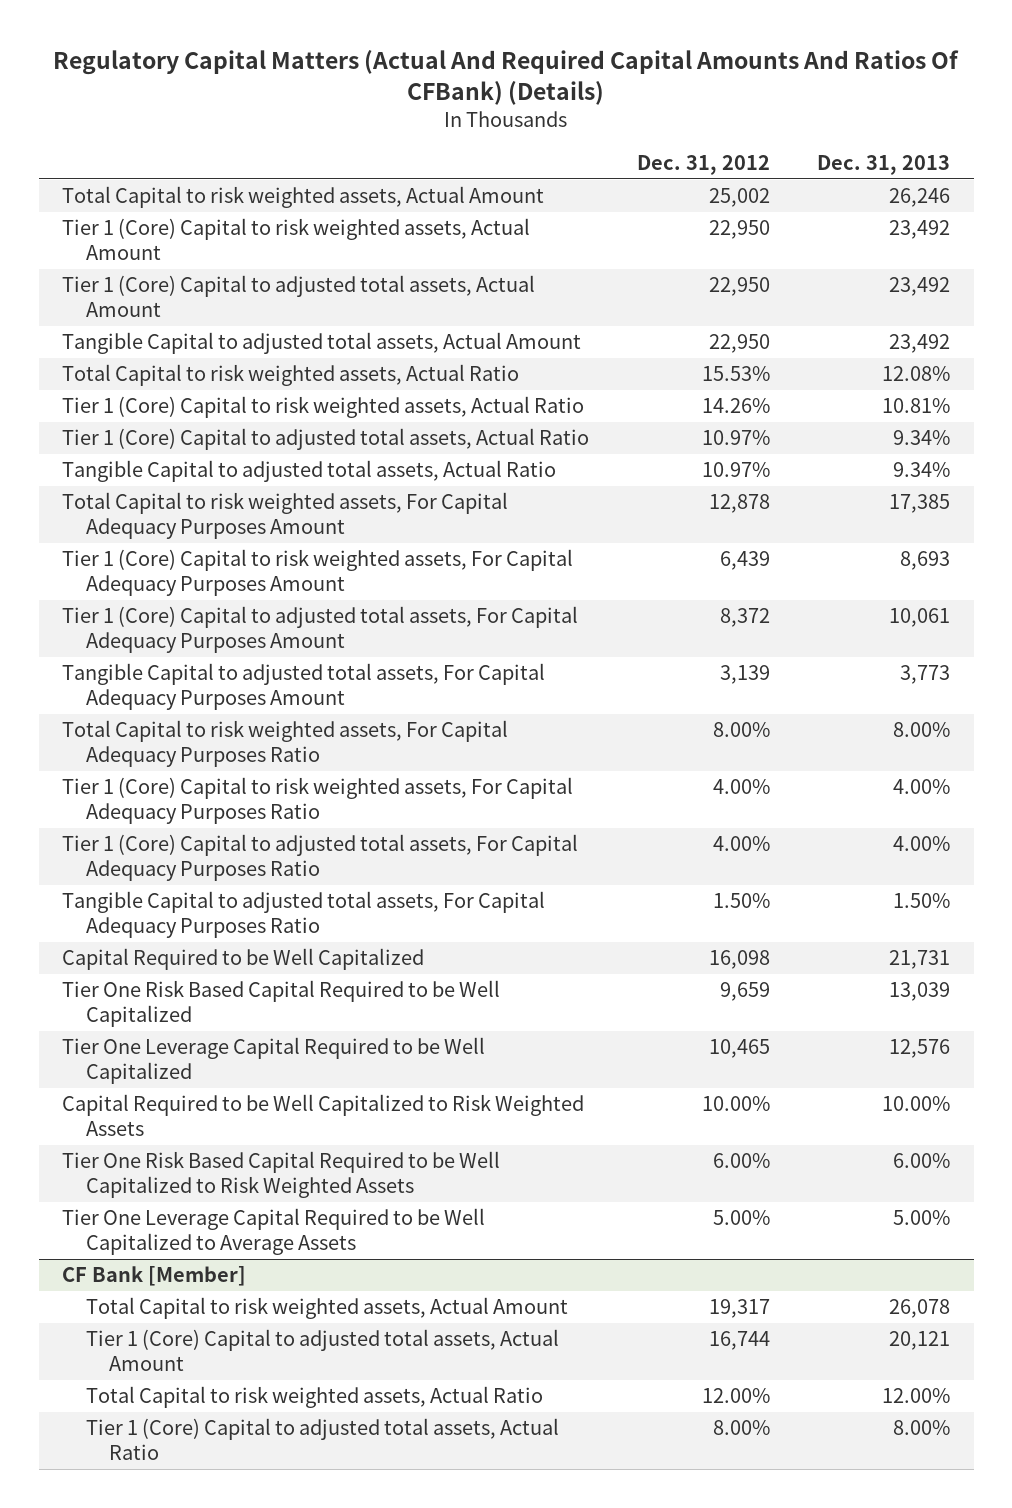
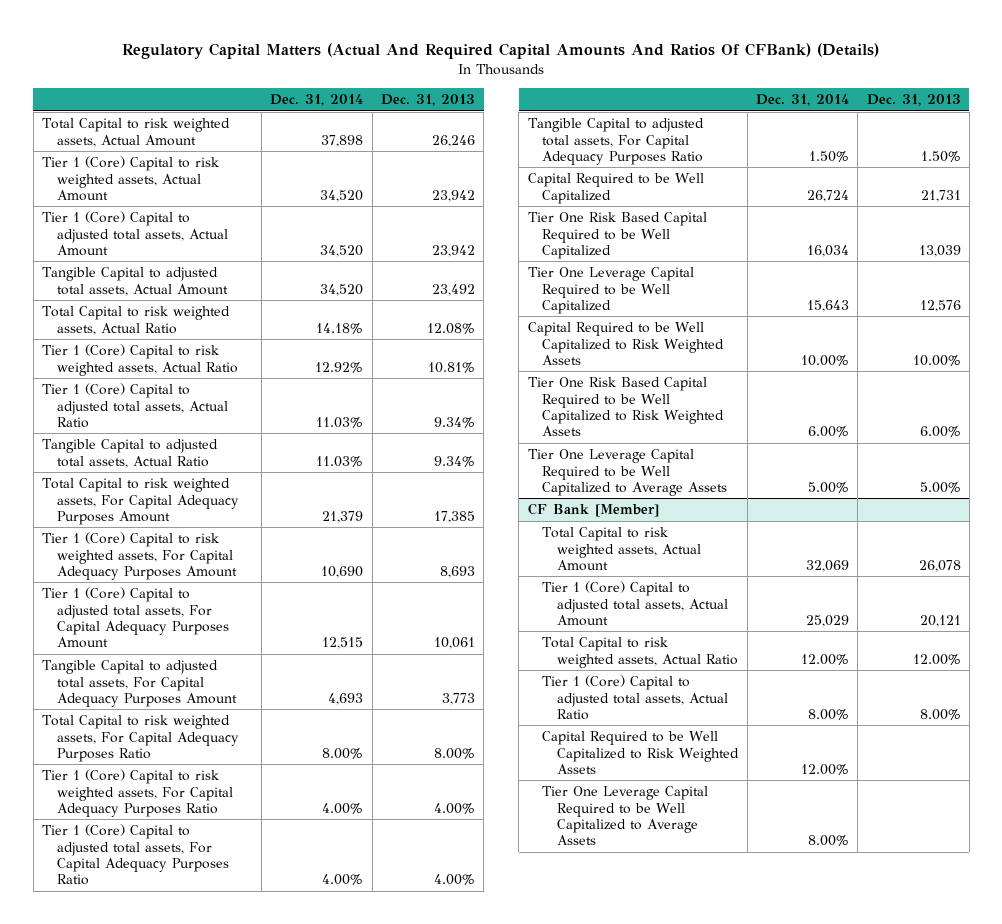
[636,154,770,175] Dec. 31, 2012 -> none
none -> [270,94,364,107] Dec. 31, 2014
[888,220,950,240] 23,492 -> [431,189,475,202] 23,942
[888,277,950,297] 23,492 -> [431,244,475,257] 23,942
none -> [542,731,740,774] Capital Required to be Well Capitalized to Risk Weighted Assets
none -> [542,786,709,845] Tier One Leverage Capital Required to be Well Capitalized to Average Assets

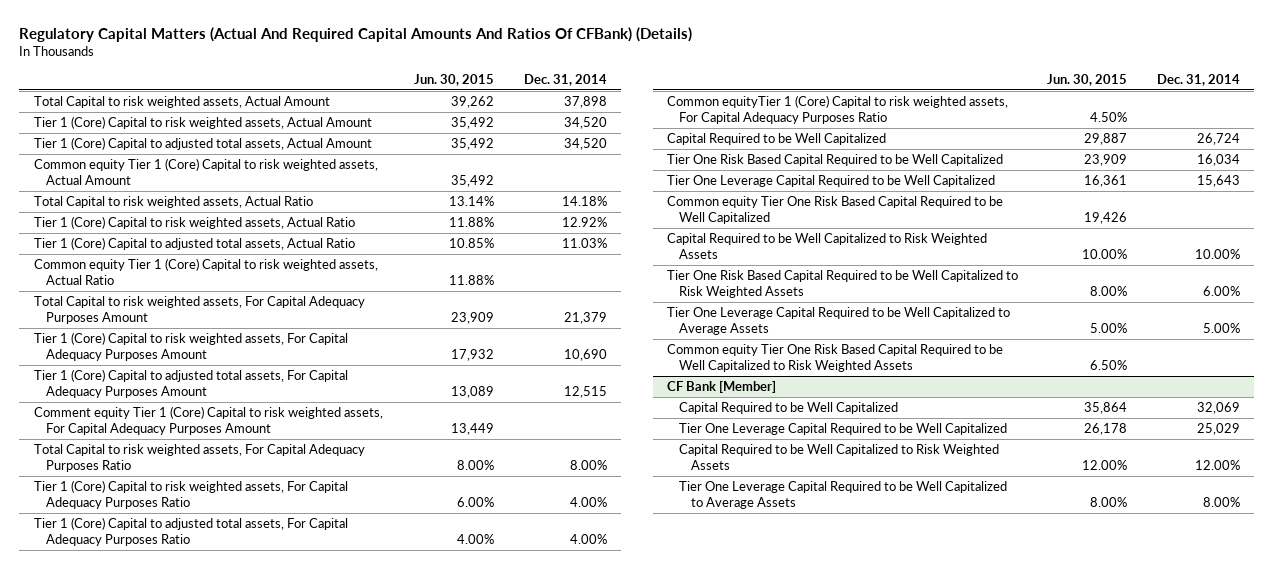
[380,94,475,107] Dec. 31, 2013 -> none
none -> [414,73,495,86] Jun. 30, 2015
[41,267,228,296] Tangible Capital to adjusted total assets, Actual Amount -> none
none -> [34,158,379,186] Common equity Tier 1 (Core) Capital to risk weighted assets, Actual Amount
[41,439,218,468] Tangible Capital to adjusted total assets, Actual Ratio -> none
none -> [34,258,379,286] Common equity Tier 1 (Core) Capital to risk weighted assets, Actual Ratio
[41,660,237,707] Tangible Capital to adjusted total assets, For Capital Adequacy Purposes Amount -> none
none -> [34,406,384,436] Comment equity Tier 1 (Core) Capital to risk weighted assets, For Capital Adequacy Purposes Amount
[527,118,704,165] Tangible Capital to adjusted total assets, For Capital Adequacy Purposes Ratio -> none
none -> [667,95,1009,125] Common equityTier 1 (Core) Capital to risk weighted assets, For Capital Adequacy Purposes Ratio
none -> [667,196,1004,225] Common equity Tier One Risk Based Capital Required to be Well Capitalized
none -> [667,344,1004,373] Common equity Tier One Risk Based Capital Required to be Well Capitalized to Risk Weighted Assets
[542,637,739,668] Total Capital to risk weighted assets, Actual Ratio -> none
[542,675,729,720] Tier 1 (Core) Capital to adjusted total assets, Actual Ratio -> none
[542,527,702,571] Total Capital to risk weighted assets, Actual Amount -> [679,402,899,415] Capital Required to be Well Capitalized
[542,581,729,626] Tier 1 (Core) Capital to adjusted total assets, Actual Amount -> [679,423,1008,436] Tier One Leverage Capital Required to be Well Capitalized

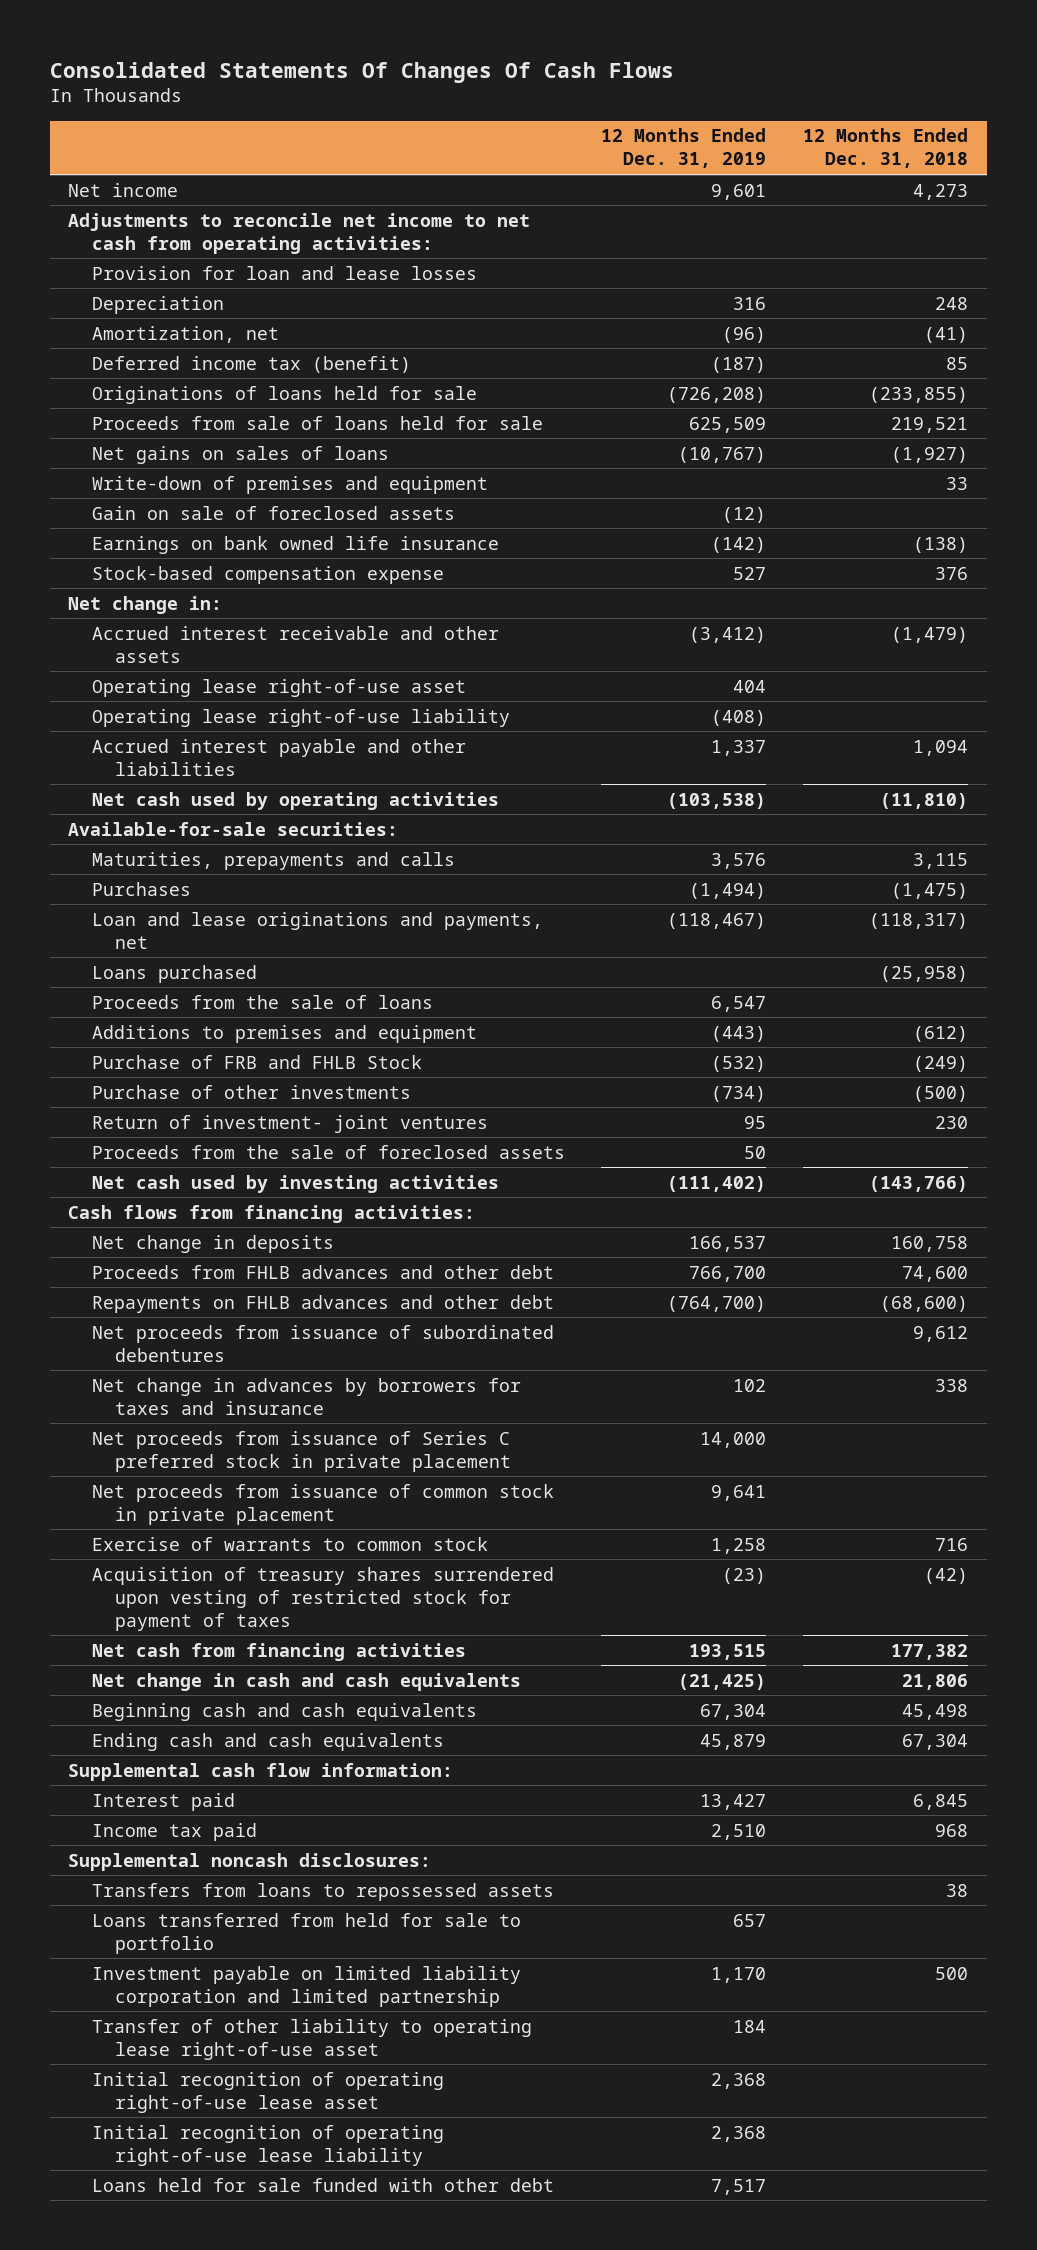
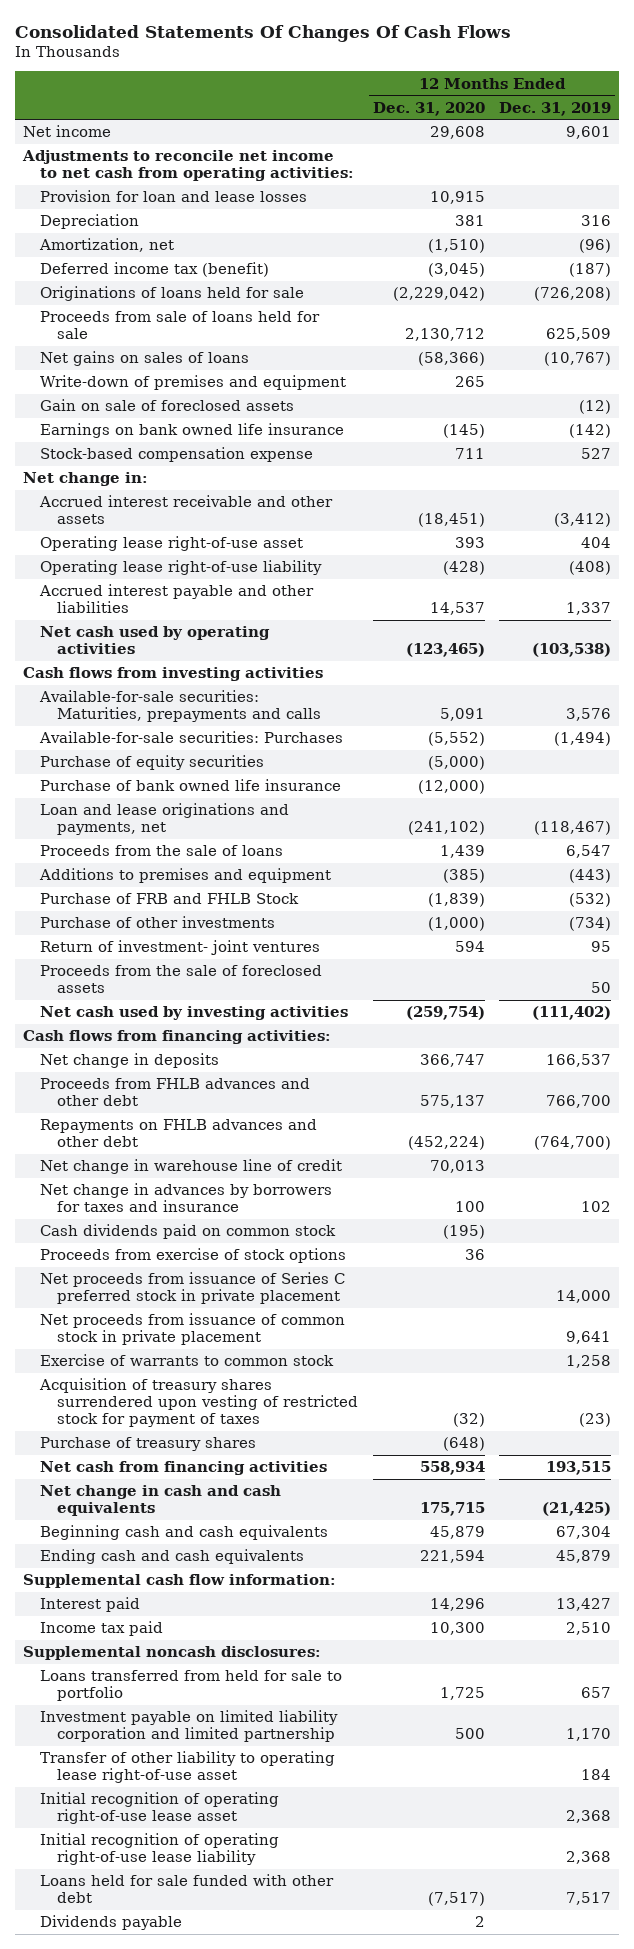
[803,128,969,169] 12 Months Ended Dec. 31, 2018 -> none
none -> [372,101,485,116] Dec. 31, 2020
[68,821,399,836] Available-for-sale securities: -> none
none -> [22,667,323,682] Cash flows from investing activities
[91,851,455,870] Maturities, prepayments and calls -> [39,690,322,723] Available-for-sale securities: Maturities, prepayments and calls
[91,881,191,896] Purchases -> [39,731,344,744] Available-for-sale securities: Purchases
none -> [40,755,265,771] Purchase of equity securities
none -> [40,779,342,792] Purchase of bank owned life insurance
[91,964,257,983] Loans purchased -> none
[91,1324,554,1362] Net proceeds from issuance of subordinated debentures -> none
none -> [40,1159,343,1175] Net change in warehouse line of credit
none -> [40,1224,337,1240] Cash dividends paid on common stock
none -> [40,1248,347,1264] Proceeds from exercise of stock options
none -> [40,1437,257,1452] Purchase of treasury shares
[91,1882,554,1901] Transfers from loans to repossessed assets -> none
none -> [40,1915,183,1931] Dividends payable

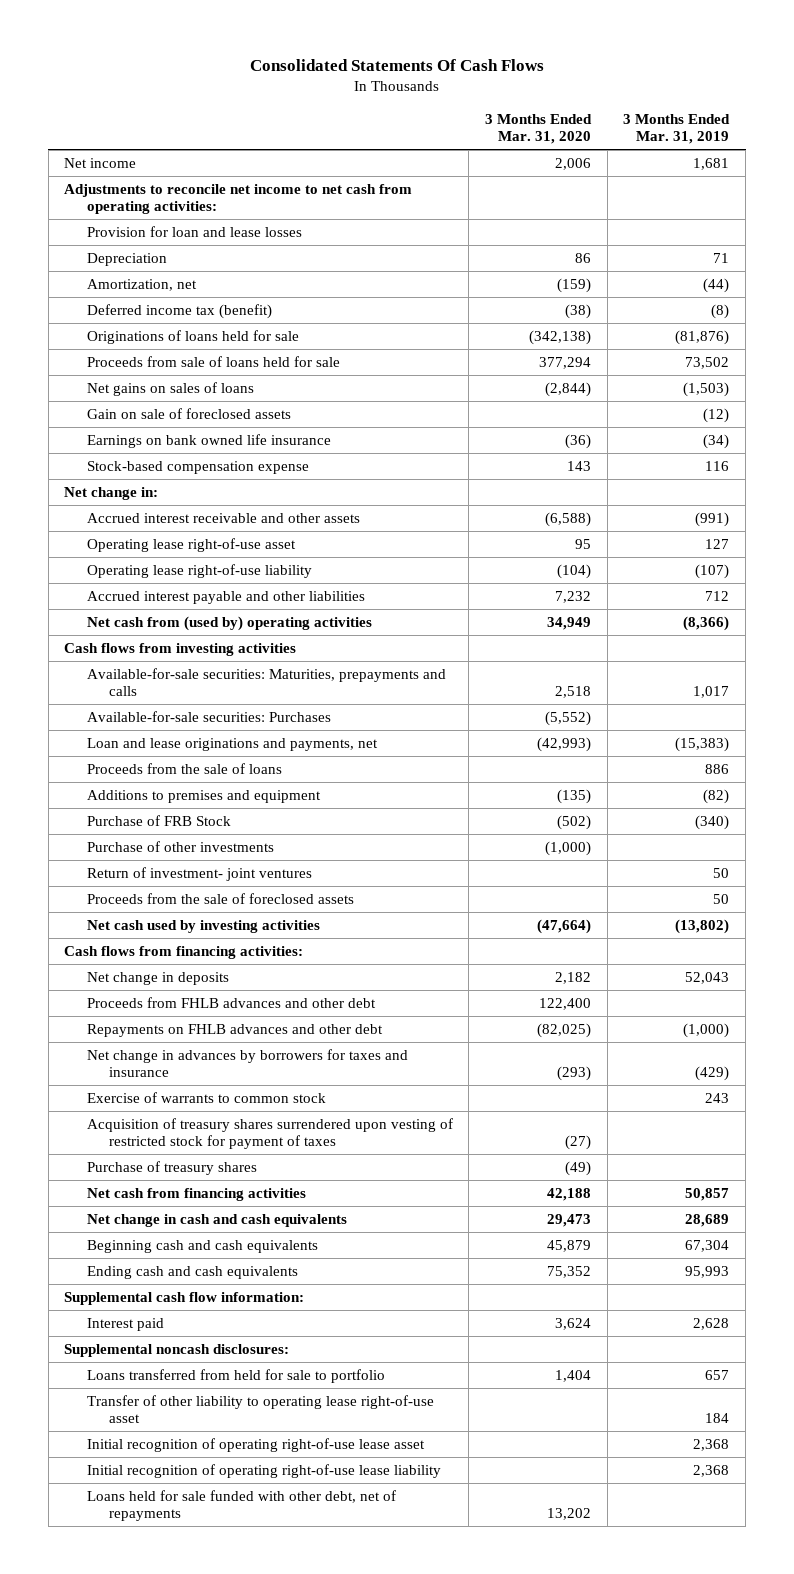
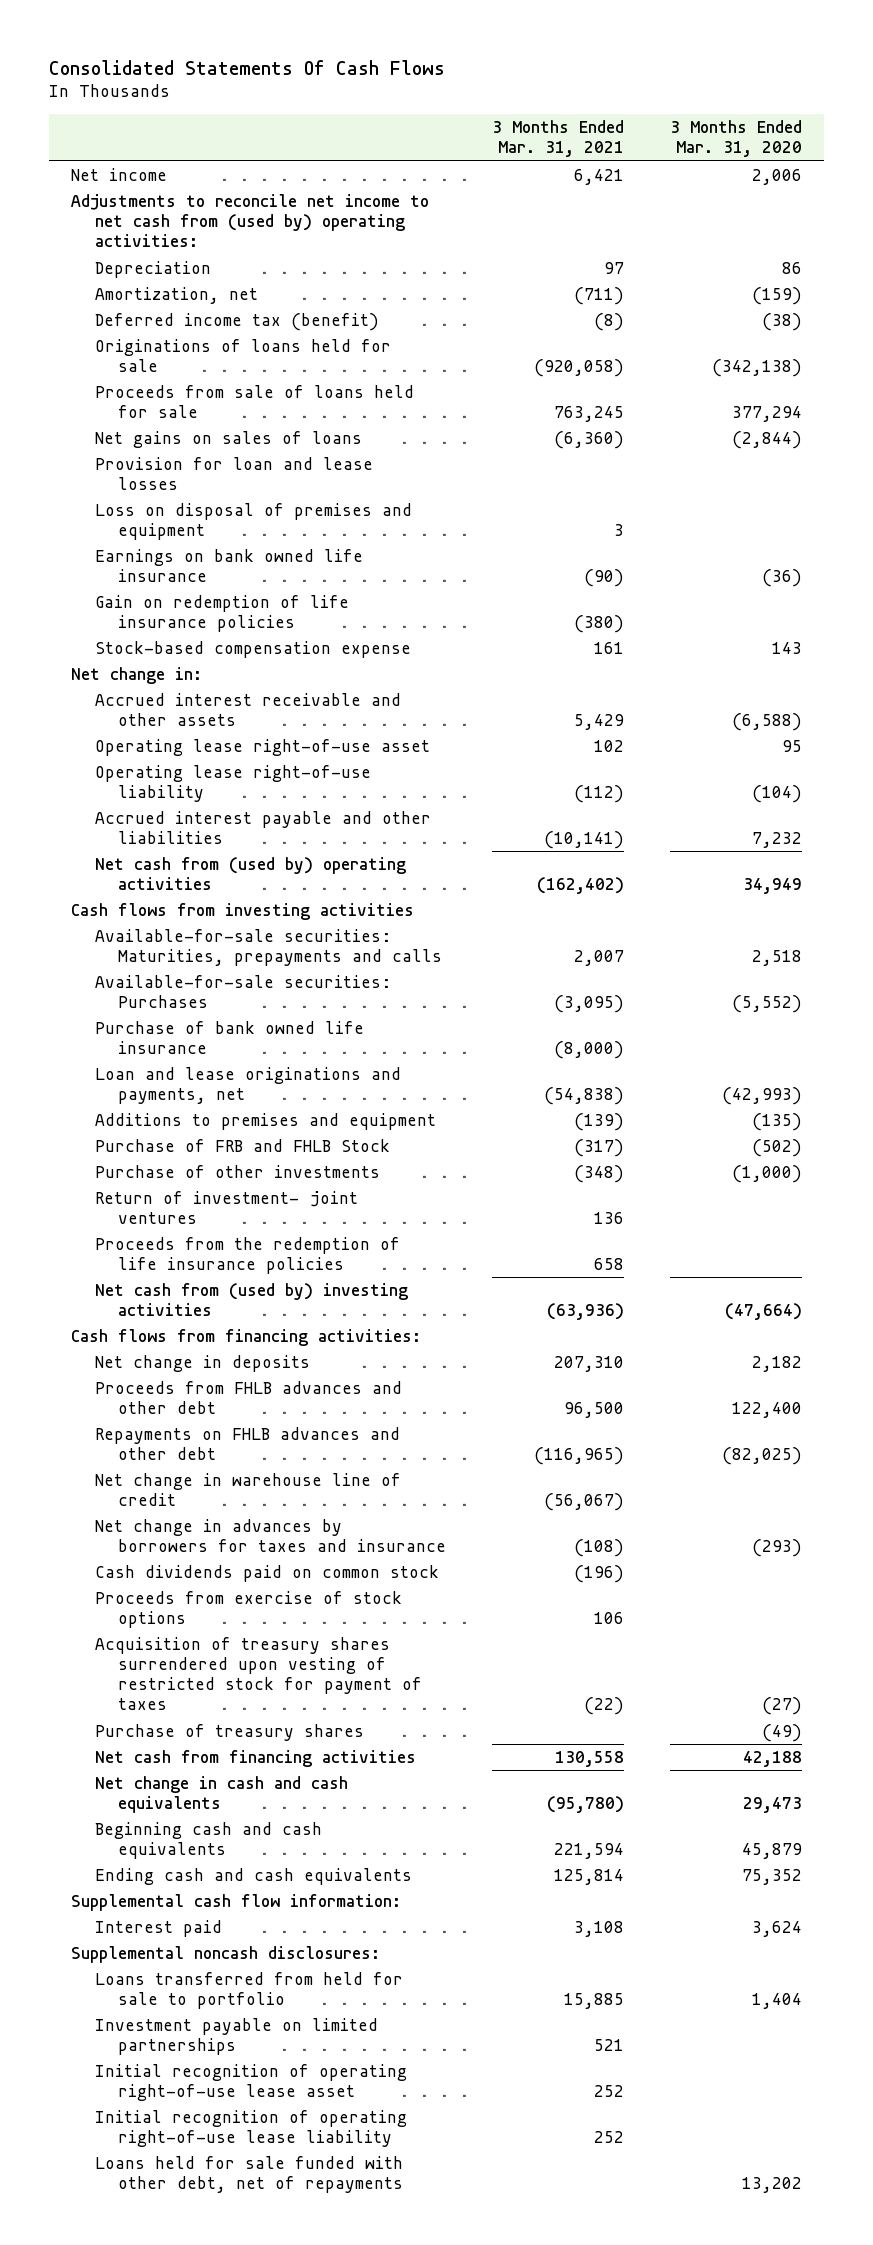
[623,113,731,145] 3 Months Ended Mar. 31, 2019 -> none
none -> [491,120,624,158] 3 Months Ended Mar. 31, 2021
[64,183,413,215] Adjustments to reconcile net income to net cash from operating activities: -> [71,194,430,248] Adjustments to reconcile net income to net cash from (used by) operating activities:
[86,407,291,419] Gain on sale of foreclosed assets -> none
[86,225,302,237] Provision for loan and lease losses -> [94,457,373,491] Provision for loan and lease losses
none -> [94,503,412,541] Loss on disposal of premises and equipment
none -> [94,595,349,633] Gain on redemption of life insurance policies
none -> [94,1021,364,1055] Purchase of bank owned life insurance
[86,762,282,774] Proceeds from the sale of loans -> none
[86,814,231,826] Purchase of FRB Stock -> [94,1139,390,1153] Purchase of FRB and FHLB Stock
[86,892,354,904] Proceeds from the sale of foreclosed assets -> none
none -> [94,1237,400,1275] Proceeds from the redemption of life insurance policies
[86,919,320,933] Net cash used by investing activities -> [94,1283,408,1317] Net cash from (used by) investing activities
none -> [94,1473,401,1507] Net change in warehouse line of credit
[86,1091,326,1103] Exercise of warrants to common stock -> none
none -> [94,1565,439,1583] Cash dividends paid on common stock
none -> [94,1591,402,1629] Proceeds from exercise of stock options
[86,1394,434,1424] Transfer of other liability to operating lease right-of-use asset -> none
none -> [94,2018,378,2056] Investment payable on limited partnerships

